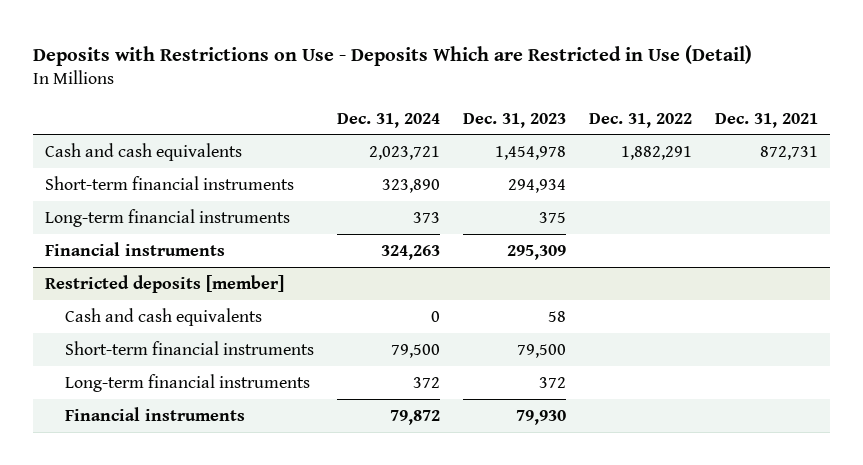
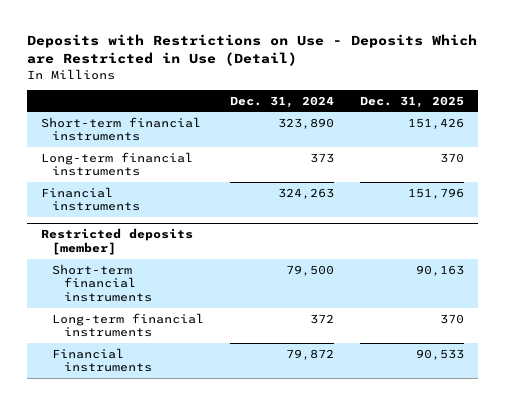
[462,112,566,128] Dec. 31, 2023 -> none
[588,112,692,128] Dec. 31, 2022 -> none
[715,112,819,128] Dec. 31, 2021 -> none
none -> [360,95,465,108] Dec. 31, 2025
[44,142,242,161] Cash and cash equivalents -> none
[64,307,262,326] Cash and cash equivalents -> none

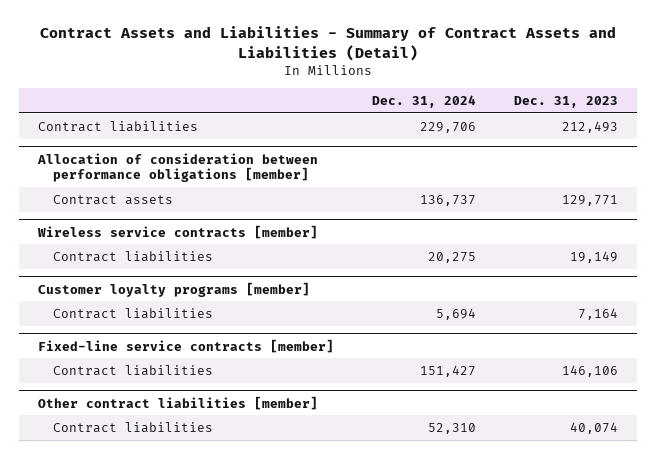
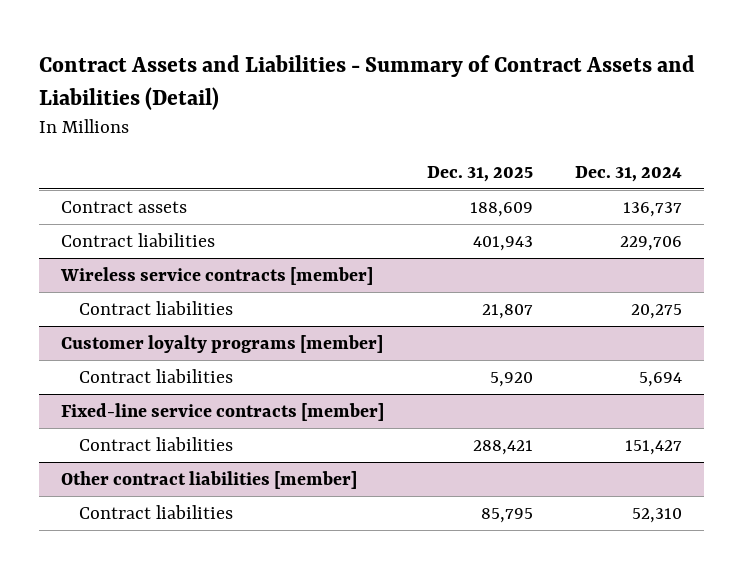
[513,95,618,108] Dec. 31, 2023 -> none
none -> [426,165,533,182] Dec. 31, 2025
[36,152,318,183] Allocation of consideration between performance obligations [member] -> none
[37,120,198,132] Contract liabilities -> [60,233,215,248] Contract liabilities

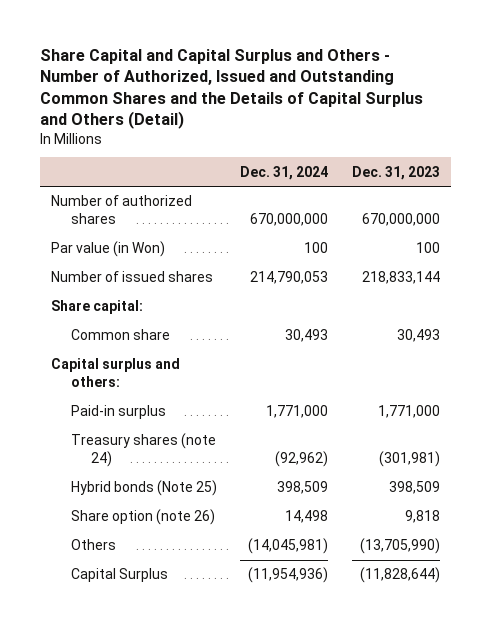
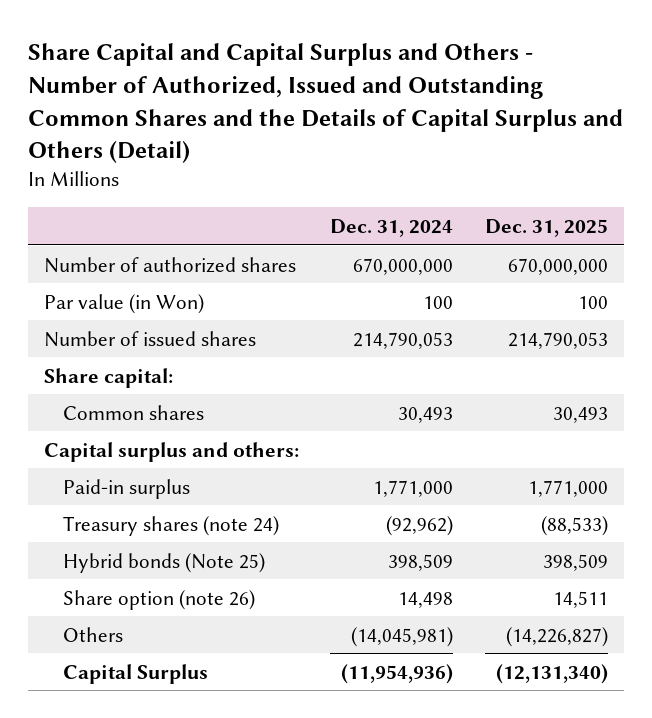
[351,165,440,180] Dec. 31, 2023 -> none
none -> [485,218,609,237] Dec. 31, 2025
[70,329,170,341] Common share -> [62,404,204,420] Common shares

